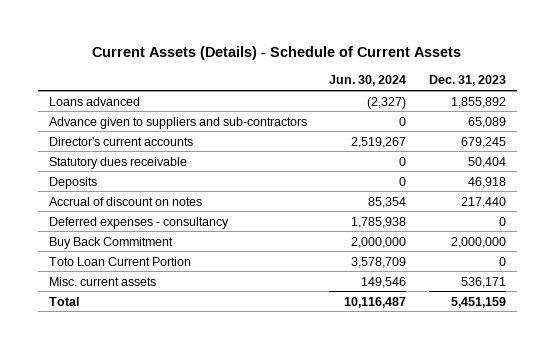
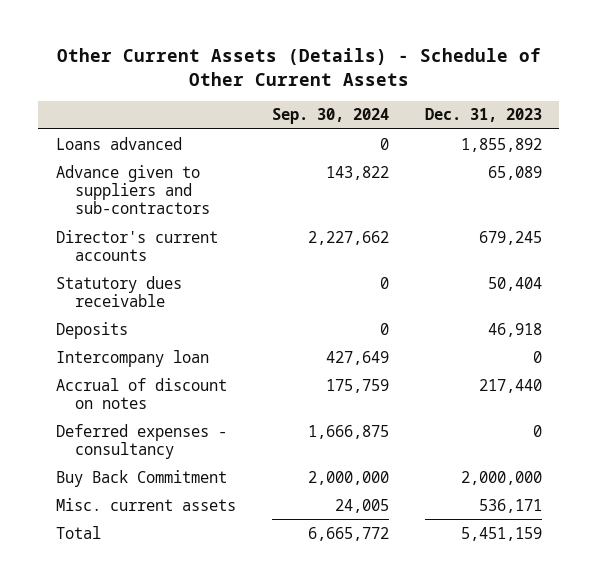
[92,46,462,61] Current Assets (Details) - Schedule of Current Assets -> [56,47,541,86] Other Current Assets (Details) - Schedule of Other Current Assets
[329,75,407,87] Jun. 30, 2024 -> none
none -> [271,108,389,125] Sep. 30, 2024
none -> [56,349,210,367] Intercompany loan
[48,256,191,266] Toto Loan Current Portion -> none

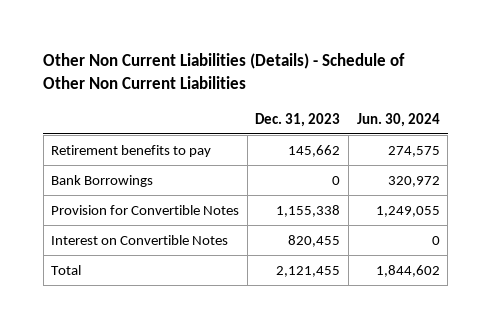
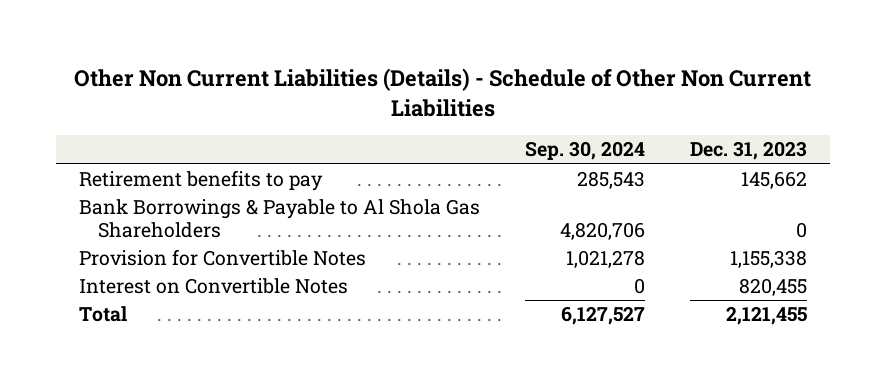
[356,112,440,127] Jun. 30, 2024 -> none
none -> [525,141,646,161] Sep. 30, 2024
[51,174,154,187] Bank Borrowings -> [78,199,480,238] Bank Borrowings & Payable to Al Shola Gas Shareholders

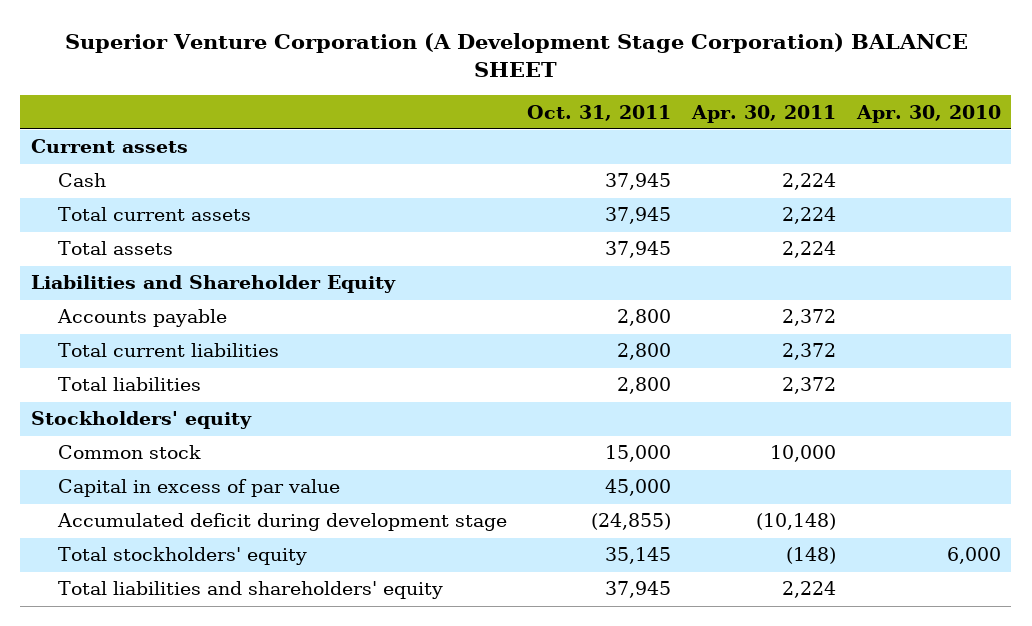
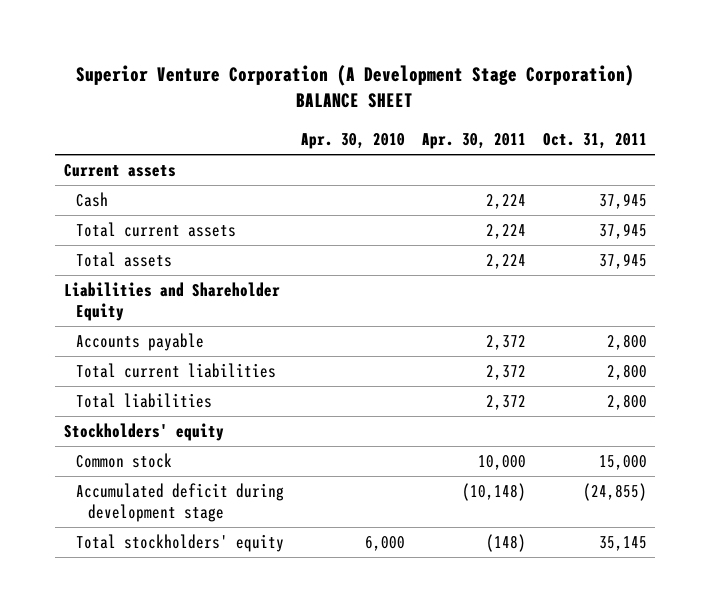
[57,479,340,498] Capital in excess of par value -> none
[57,581,443,600] Total liabilities and shareholders' equity -> none

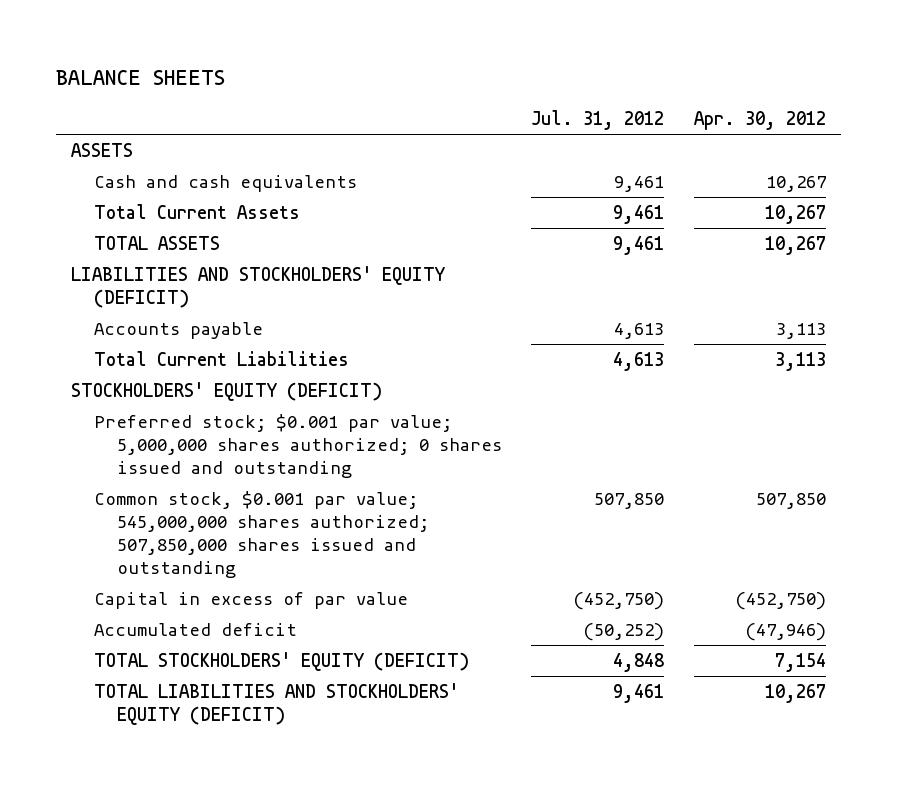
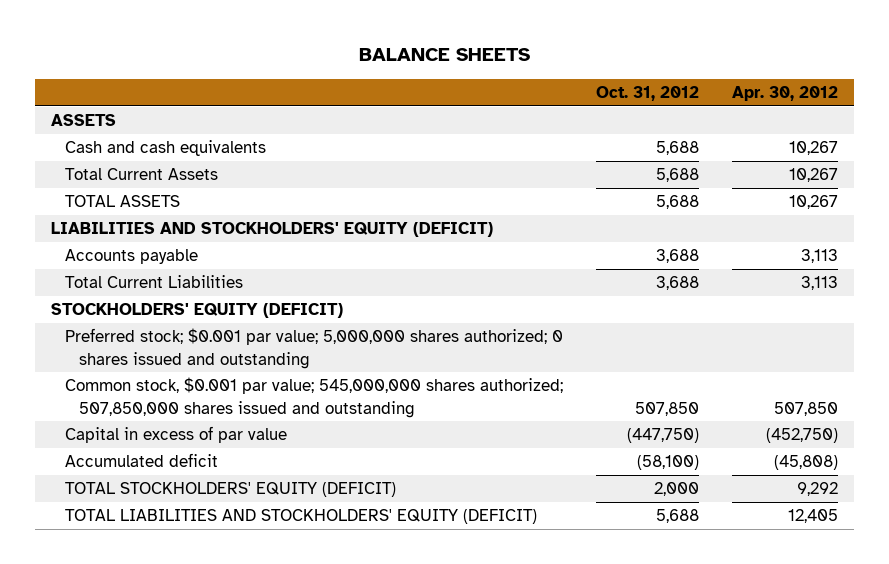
[531,109,665,130] Jul. 31, 2012 -> none
none -> [595,86,699,102] Oct. 31, 2012
[744,622,826,641] (47,946) -> [773,455,838,471] (45,808)
[774,652,826,672] 7,154 -> [796,482,838,497] 9,292
[764,683,826,703] 10,267 -> [787,509,838,524] 12,405

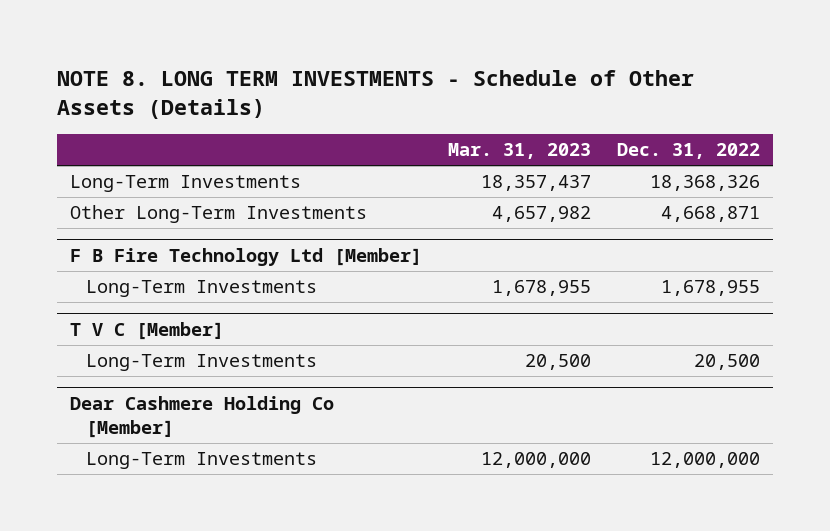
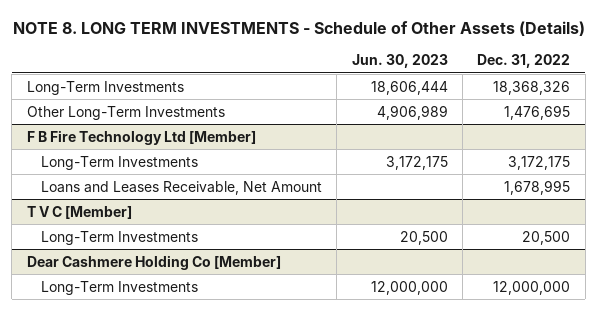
[448,143,592,160] Mar. 31, 2023 -> none
none -> [351,54,448,69] Jun. 30, 2023
[660,206,760,223] 4,668,871 -> [504,104,571,120] 1,476,695
[660,280,760,297] 1,678,955 -> [508,155,571,170] 3,172,175
none -> [40,180,322,195] Loans and Leases Receivable, Net Amount

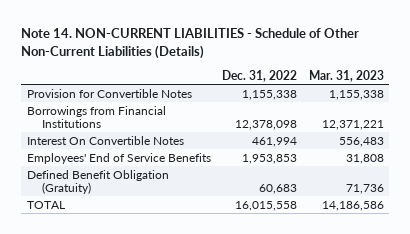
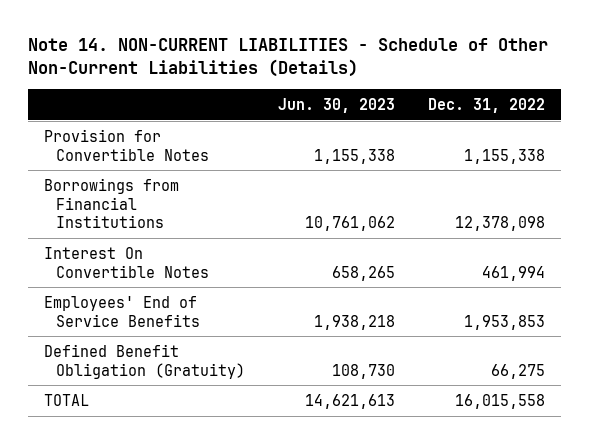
[308,70,384,83] Mar. 31, 2023 -> none
none -> [277,97,395,113] Jun. 30, 2023
[259,184,298,195] 60,683 -> [490,363,545,379] 66,275

